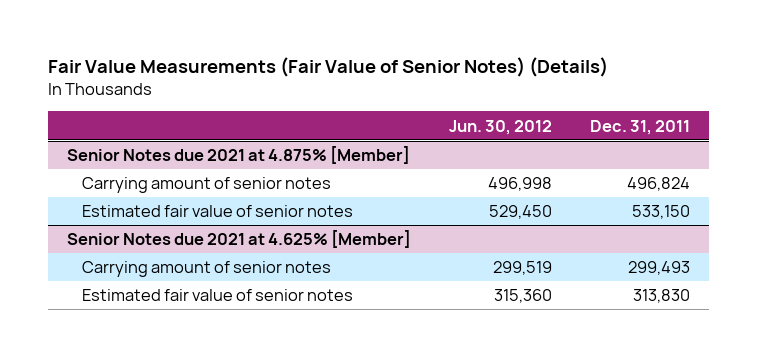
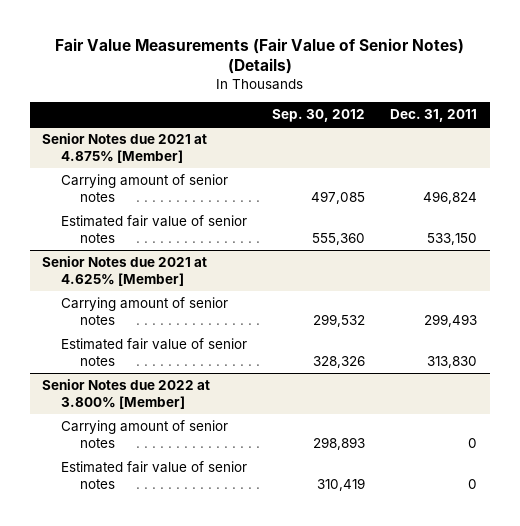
[448,119,552,135] Jun. 30, 2012 -> none
none -> [272,109,366,123] Sep. 30, 2012
none -> [42,378,211,409] Senior Notes due 2022 at 3.800% [Member]
none -> [61,419,229,448] Carrying amount of senior notes
none -> [61,460,248,489] Estimated fair value of senior notes

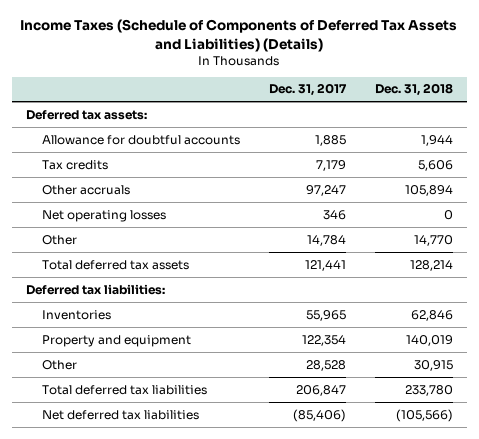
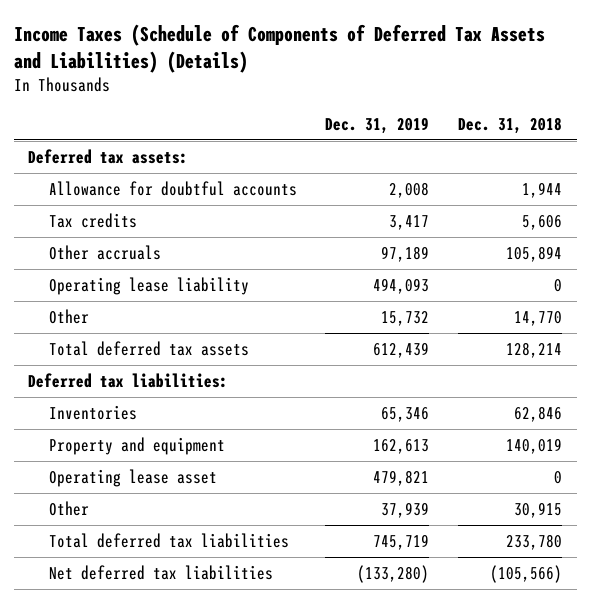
[268,83,347,97] Dec. 31, 2017 -> none
none -> [325,116,430,134] Dec. 31, 2019
[41,209,166,222] Net operating losses -> none
none -> [48,276,249,295] Operating lease liability
none -> [48,468,217,487] Operating lease asset

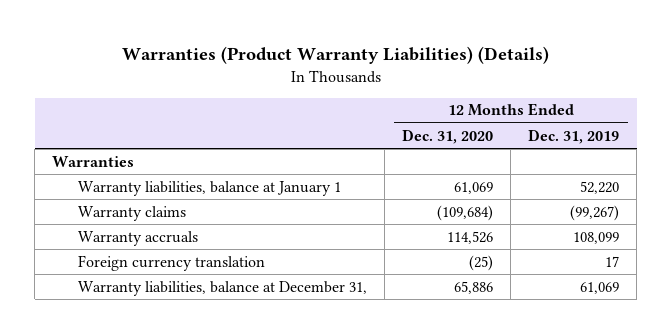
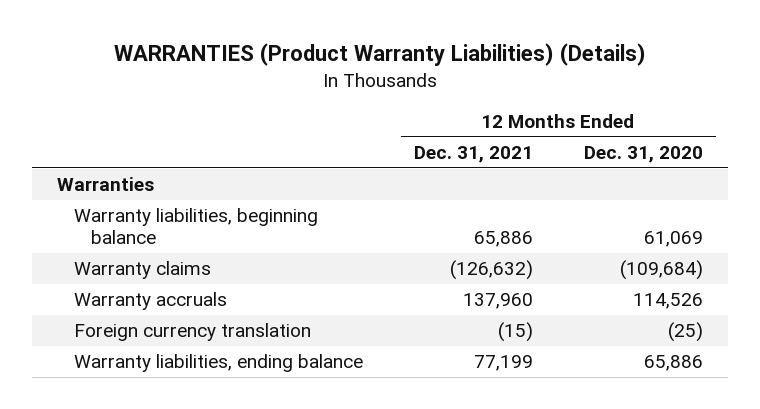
[121,45,549,64] Warranties (Product Warranty Liabilities) (Details) -> [113,43,646,67] WARRANTIES (Product Warranty Liabilities) (Details)
[528,128,620,144] Dec. 31, 2019 -> none
none -> [413,145,533,163] Dec. 31, 2021
[78,180,342,196] Warranty liabilities, balance at January 1 -> [73,208,318,245] Warranty liabilities, beginning balance
[78,280,368,296] Warranty liabilities, balance at December 31, -> [73,354,363,373] Warranty liabilities, ending balance

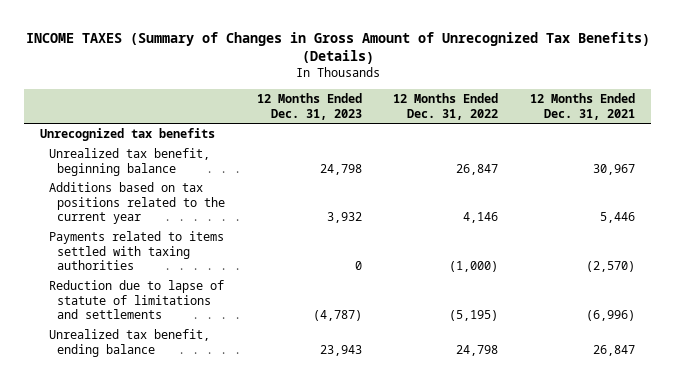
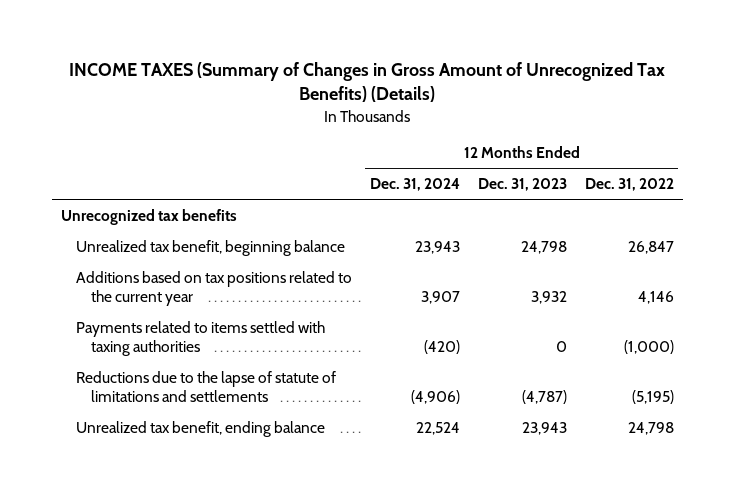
[530,93,636,120] 12 Months Ended Dec. 31, 2021 -> none
none -> [369,178,460,192] Dec. 31, 2024
[48,280,224,320] Reduction due to lapse of statute of limitations and settlements -> [75,371,336,402] Reductions due to the lapse of statute of limitations and settlements

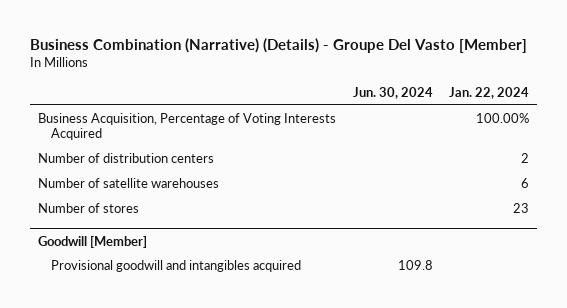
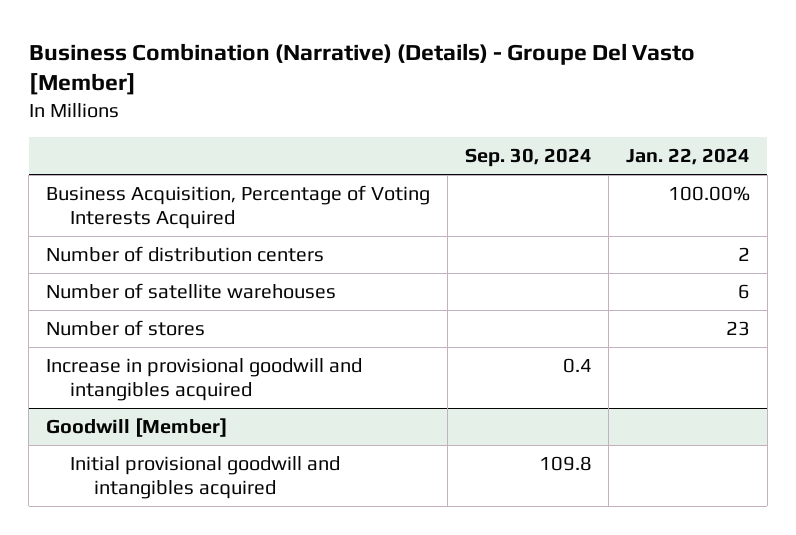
[352,86,433,99] Jun. 30, 2024 -> none
none -> [464,148,592,168] Sep. 30, 2024
none -> [46,358,363,401] Increase in provisional goodwill and intangibles acquired
[51,259,302,272] Provisional goodwill and intangibles acquired -> [70,456,341,499] Initial provisional goodwill and intangibles acquired

